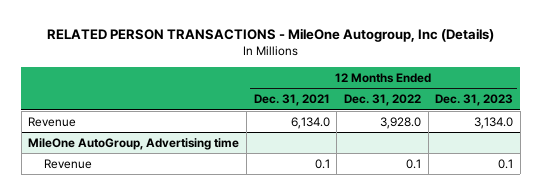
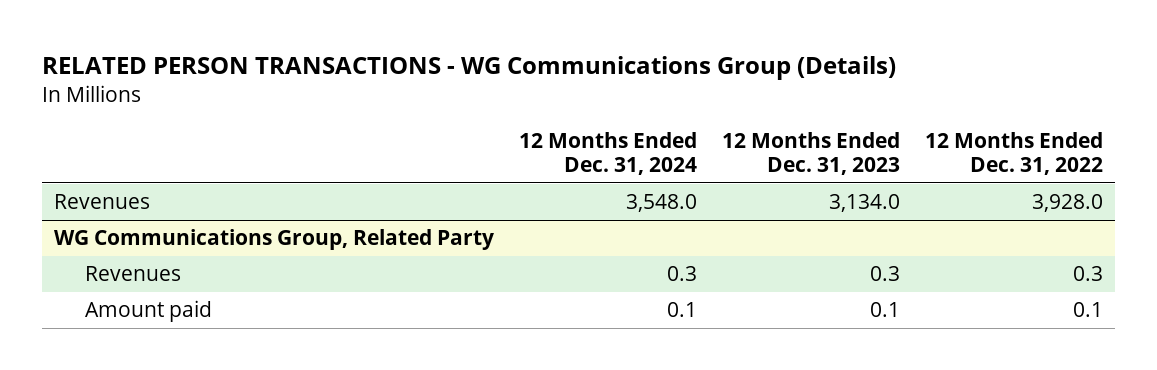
[46,28,494,43] RELATED PERSON TRANSACTIONS - MileOne Autogroup, Inc (Details) -> [41,55,896,80] RELATED PERSON TRANSACTIONS - WG Communications Group (Details)
[253,94,330,107] Dec. 31, 2021 -> none
none -> [519,132,698,175] 12 Months Ended Dec. 31, 2024
[28,137,240,150] MileOne AutoGroup, Advertising time -> none
[43,158,92,169] Revenue -> none
[28,116,77,127] Revenue -> [54,194,151,210] Revenues
none -> [54,229,495,251] WG Communications Group, Related Party
none -> [85,266,182,282] Revenues
none -> [85,300,213,323] Amount paid

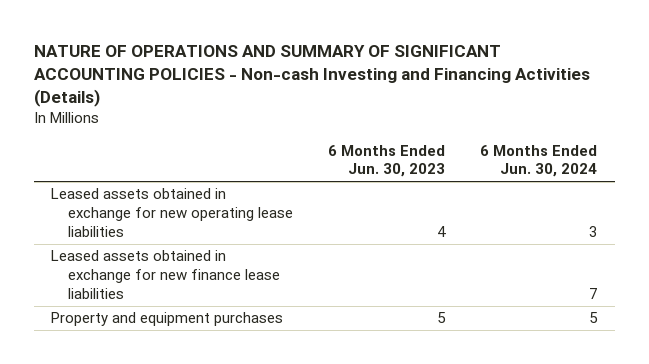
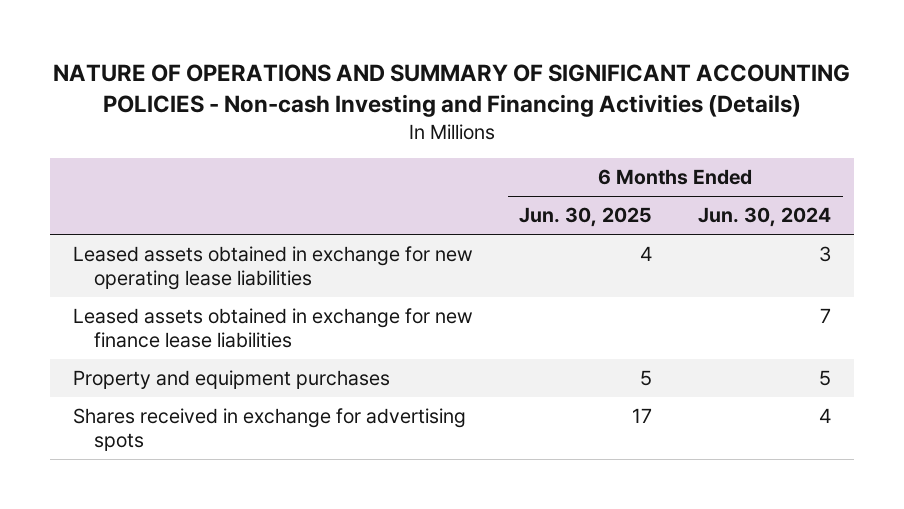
[328,144,446,178] 6 Months Ended Jun. 30, 2023 -> none
none -> [519,207,653,228] Jun. 30, 2025
none -> [73,408,467,452] Shares received in exchange for advertising spots

